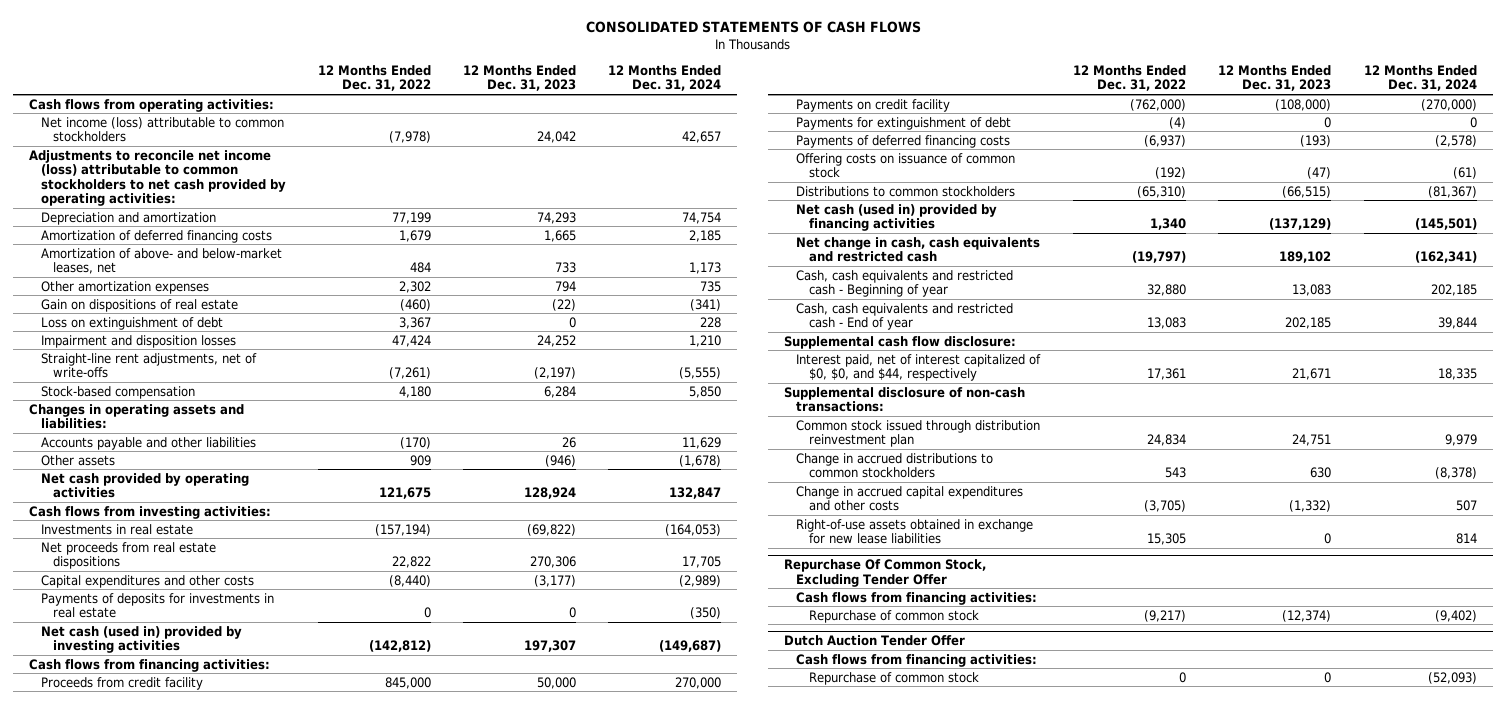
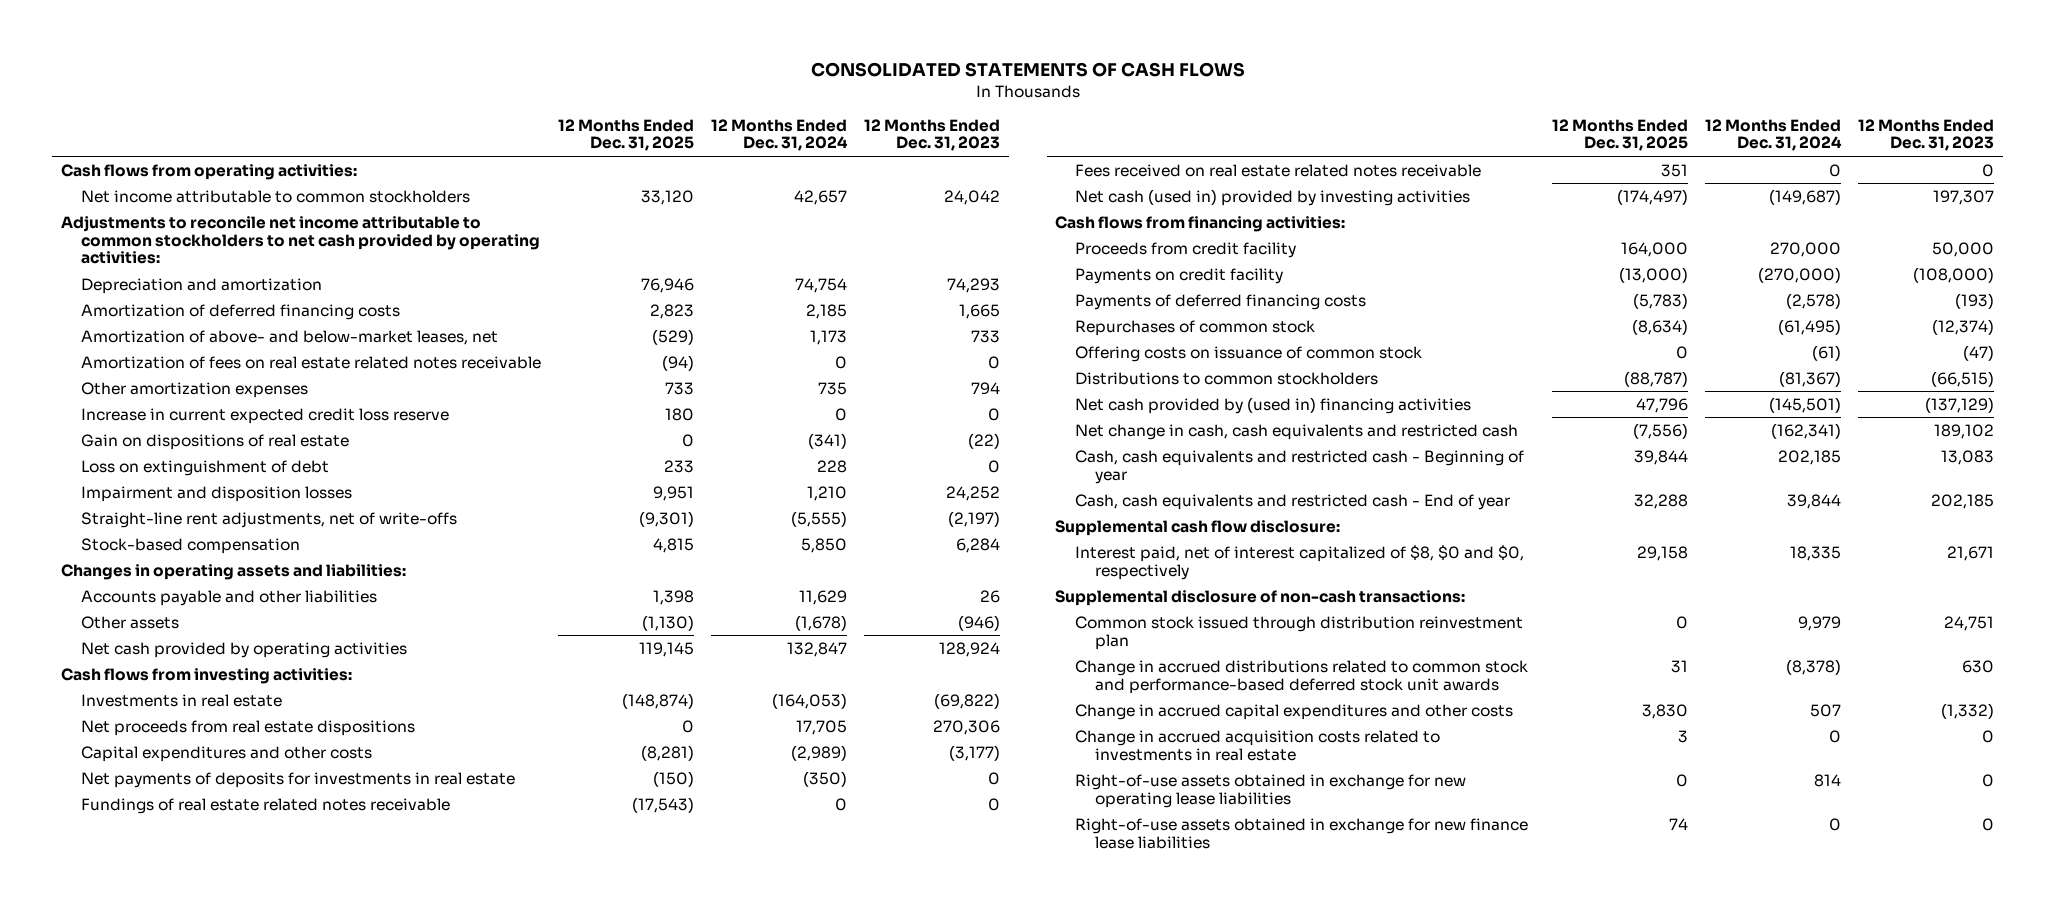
[318,64,432,92] 12 Months Ended Dec. 31, 2022 -> none
none -> [557,118,694,152] 12 Months Ended Dec. 31, 2025
[41,116,285,143] Net income (loss) attributable to common stockholders -> [80,189,470,203] Net income attributable to common stockholders
[28,149,287,207] Adjustments to reconcile net income (loss) attributable to common stockholders to net cash provided by operating activities: -> [60,215,540,265] Adjustments to reconcile net income attributable to common stockholders to net cash provided by operating activities:
none -> [80,355,541,369] Amortization of fees on real estate related notes receivable
none -> [80,407,449,424] Increase in current expected credit loss reserve
[41,592,275,619] Payments of deposits for investments in real estate -> [80,771,515,788] Net payments of deposits for investments in real estate
none -> [80,797,450,814] Fundings of real estate related notes receivable
none -> [1074,163,1481,177] Fees received on real estate related notes receivable
[796,116,1012,130] Payments for extinguishment of debt -> none
none -> [1074,319,1315,336] Repurchases of common stock
[796,203,998,232] Net cash (used in) provided by financing activities -> [1074,396,1471,414] Net cash provided by (used in) financing activities
[796,353,1042,382] Interest paid, net of interest capitalized of $0, $0, and $44, respectively -> [1074,544,1524,580] Interest paid, net of interest capitalized of $8, $0 and $0, respectively
[796,452,994,479] Change in accrued distributions to common stockholders -> [1074,659,1528,694] Change in accrued distributions related to common stock and performance-based deferred stock unit awards
[784,559,987,587] Repurchase Of Common Stock, Excluding Tender Offer -> none
[796,591,1038,605] Cash flows from financing activities: -> none
[808,609,979,623] Repurchase of common stock -> none
[784,635,966,647] Dutch Auction Tender Offer -> none
[796,653,1038,667] Cash flows from financing activities: -> none
[808,671,979,685] Repurchase of common stock -> none
none -> [1074,729,1440,761] Change in accrued acquisition costs related to investments in real estate
[796,518,1034,545] Right-of-use assets obtained in exchange for new lease liabilities -> [1074,773,1466,808] Right-of-use assets obtained in exchange for new operating lease liabilities
none -> [1074,817,1528,849] Right-of-use assets obtained in exchange for new finance lease liabilities

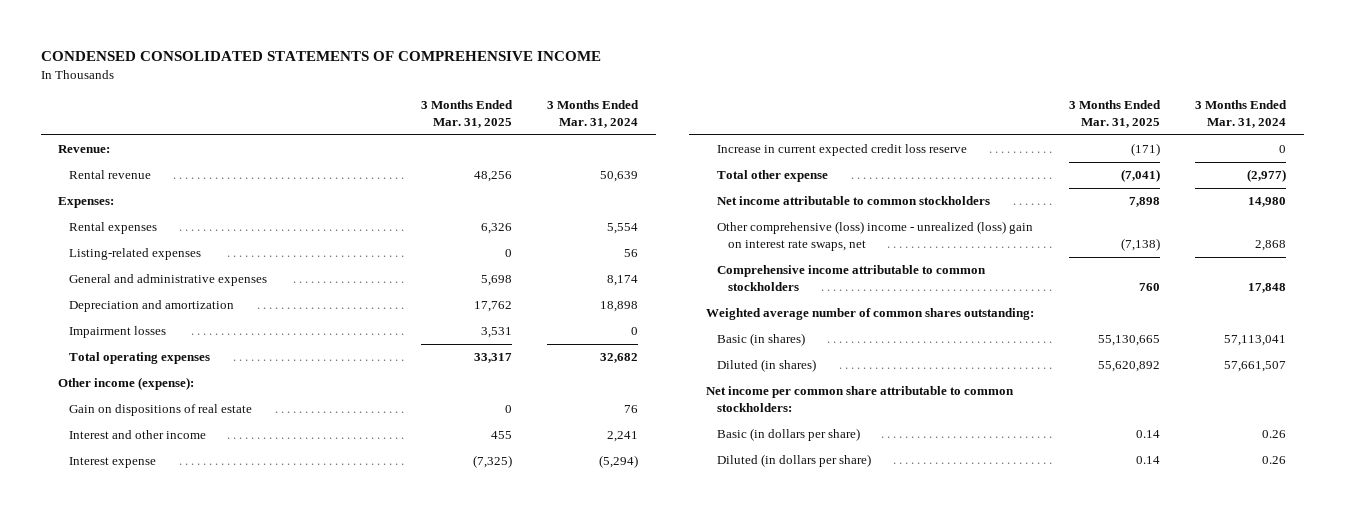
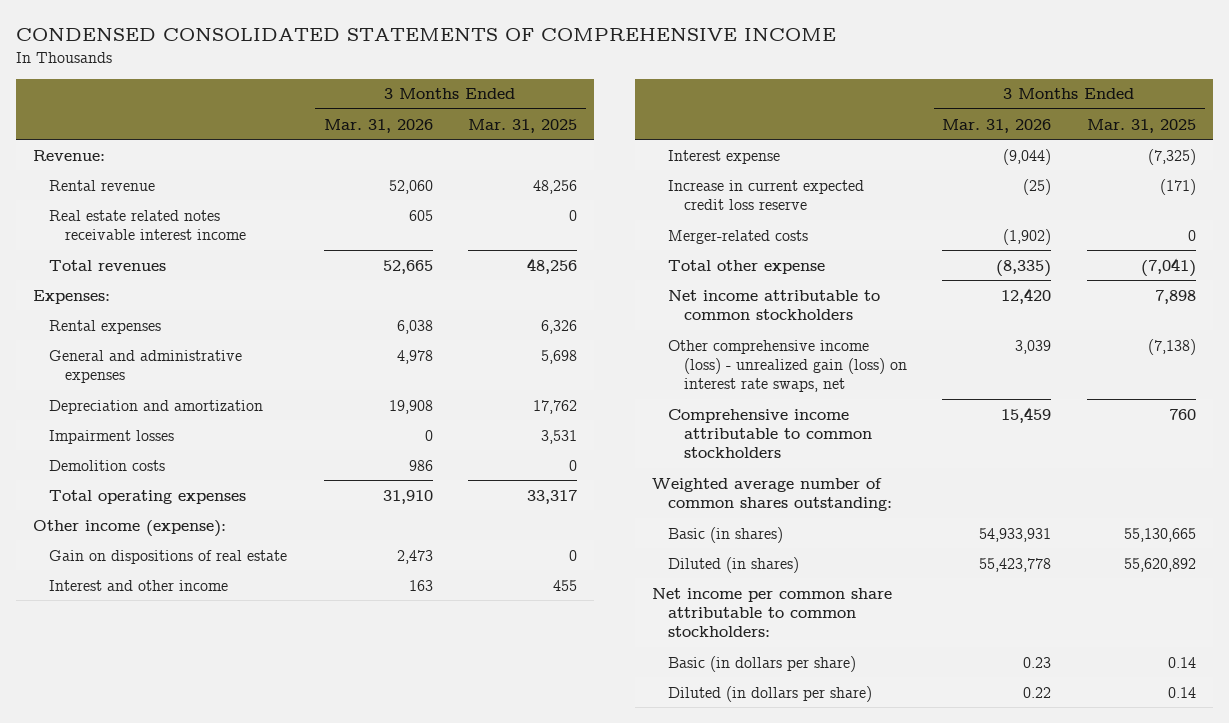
[547,100,640,128] 3 Months Ended Mar. 31, 2024 -> none
none -> [323,118,433,133] Mar. 31, 2026
none -> [49,209,247,240] Real estate related notes receivable interest income
none -> [49,259,167,271] Total revenues
[68,248,201,261] Listing-related expenses -> none
none -> [49,459,166,471] Demolition costs
none -> [668,229,809,244] Merger-related costs
[716,221,1033,251] Other comprehensive (loss) income - unrealized (loss) gain on interest rate swaps, net -> [668,339,908,393] Other comprehensive income (loss) - unrealized gain (loss) on interest rate swaps, net

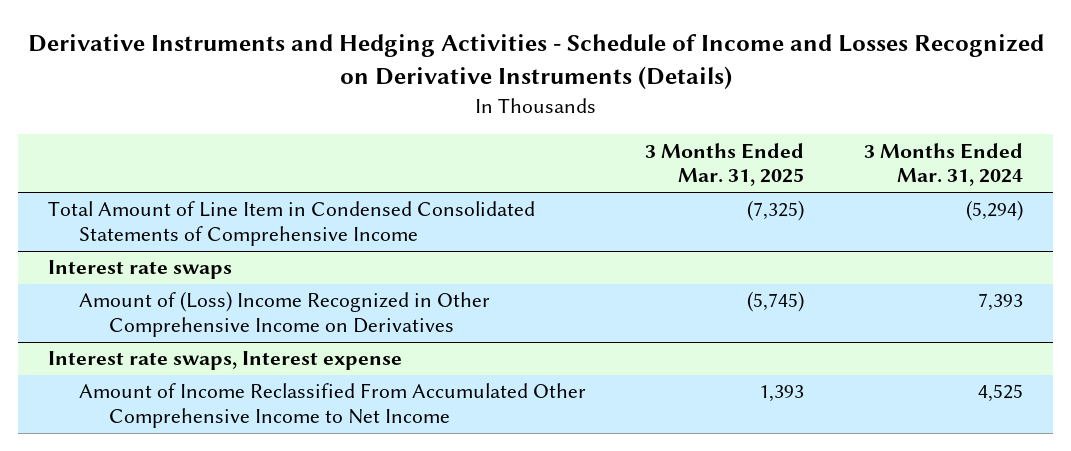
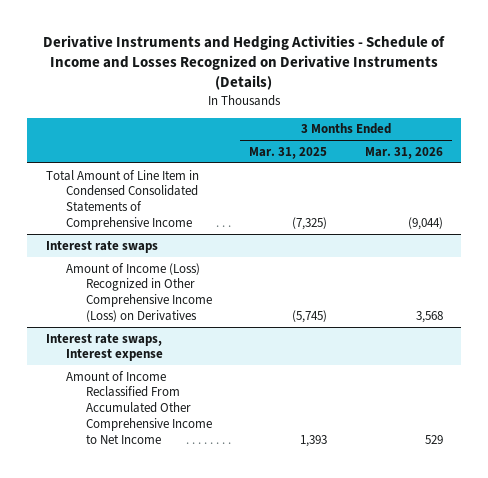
[864,142,1024,187] 3 Months Ended Mar. 31, 2024 -> none
none -> [364,146,443,159] Mar. 31, 2026
[78,291,490,338] Amount of (Loss) Income Recognized in Other Comprehensive Income on Derivatives -> [65,262,212,322] Amount of Income (Loss) Recognized in Other Comprehensive Income (Loss) on Derivatives

